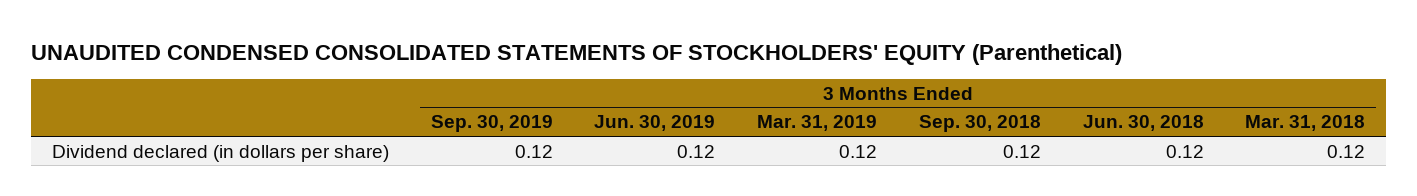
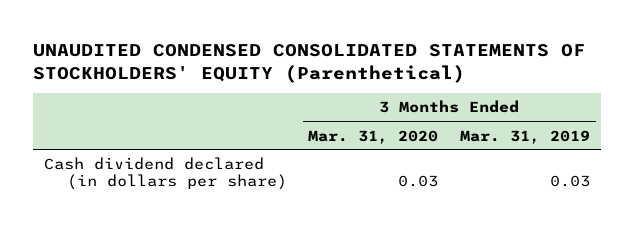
[430,115,553,133] Sep. 30, 2019 -> none
[594,115,716,132] Jun. 30, 2019 -> none
[918,115,1041,133] Sep. 30, 2018 -> none
[1082,115,1204,132] Jun. 30, 2018 -> none
[1245,115,1366,132] Mar. 31, 2018 -> none
none -> [308,129,439,144] Mar. 31, 2020
[51,144,389,162] Dividend declared (in dollars per share) -> [44,157,287,191] Cash dividend declared (in dollars per share)
[839,144,878,158] 0.12 -> [550,175,591,188] 0.03

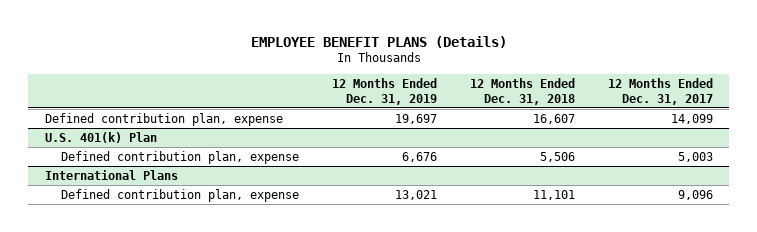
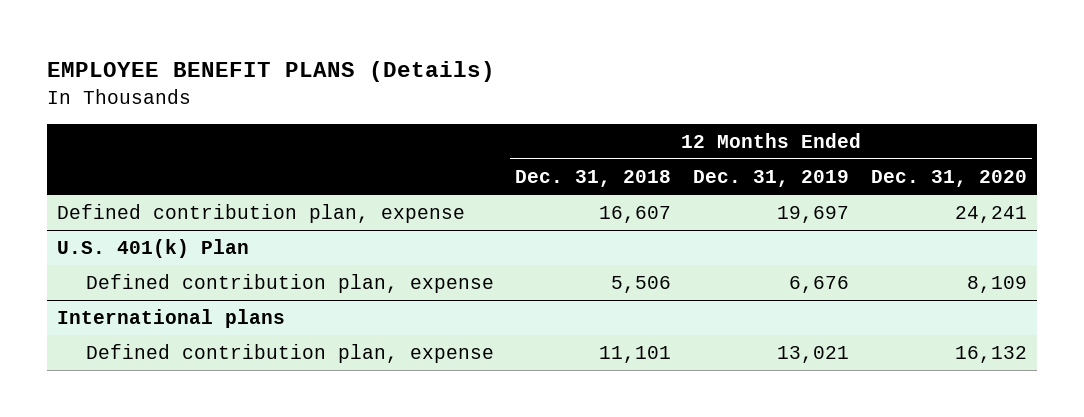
[607,77,713,105] 12 Months Ended Dec. 31, 2017 -> none
none -> [870,170,1027,188] Dec. 31, 2020
[44,169,178,180] International Plans -> [57,309,286,329] International plans

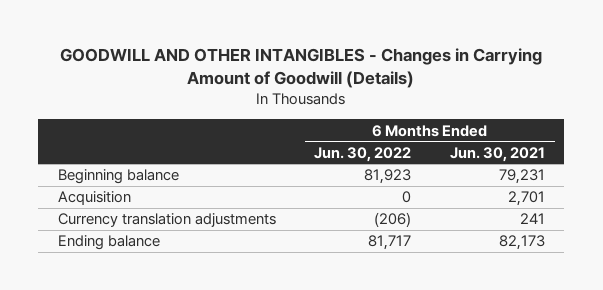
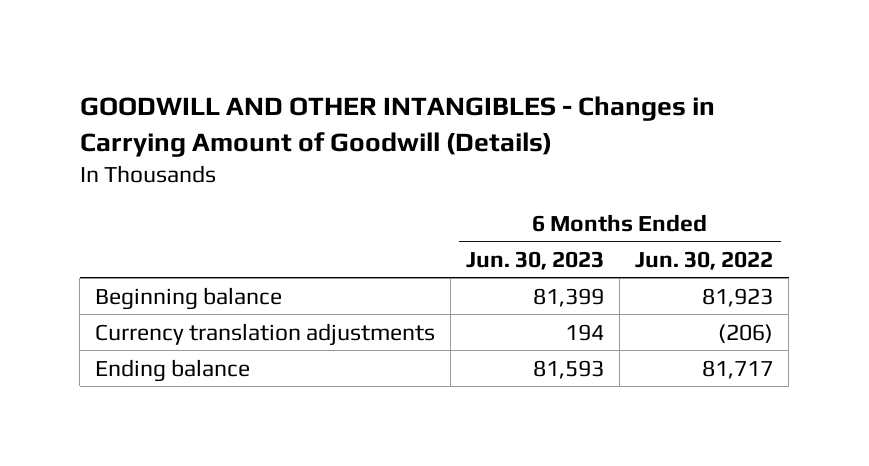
[450,146,546,162] Jun. 30, 2021 -> none
none -> [466,250,605,270] Jun. 30, 2023
[57,191,131,206] Acquisition -> none

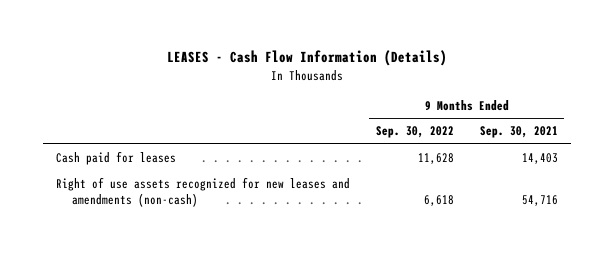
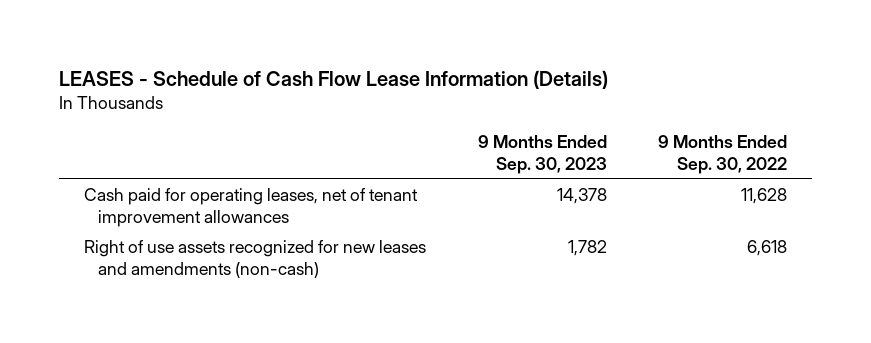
[166,50,447,67] LEASES - Cash Flow Information (Details) -> [58,69,608,89] LEASES - Schedule of Cash Flow Lease Information (Details)
[479,126,558,139] Sep. 30, 2021 -> none
none -> [477,134,607,175] 9 Months Ended Sep. 30, 2023
[55,151,176,166] Cash paid for leases -> [84,187,419,228] Cash paid for operating leases, net of tenant improvement allowances

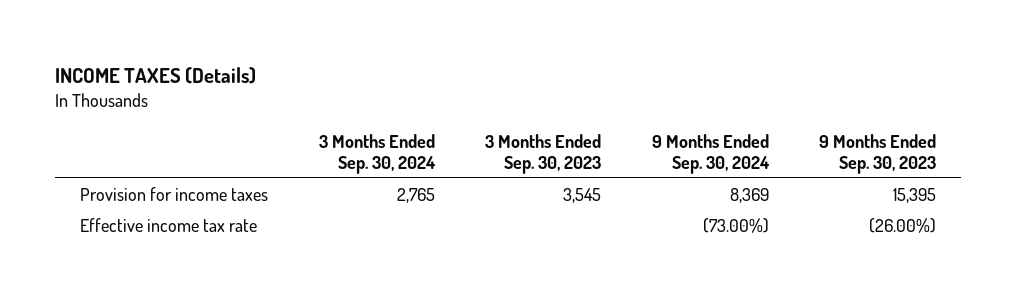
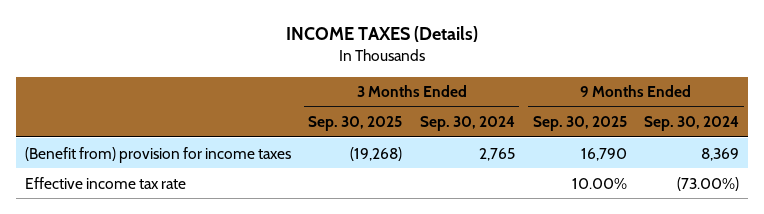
[485,133,602,174] 3 Months Ended Sep. 30, 2023 -> none
[819,133,937,174] 9 Months Ended Sep. 30, 2023 -> none
none -> [308,116,403,132] Sep. 30, 2025
none -> [532,116,627,132] Sep. 30, 2025
[80,187,269,202] Provision for income taxes -> [24,146,291,163] (Benefit from) provision for income taxes

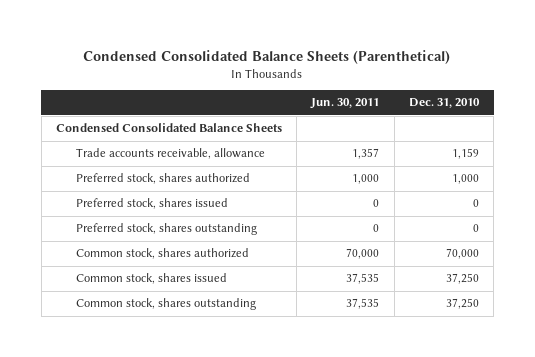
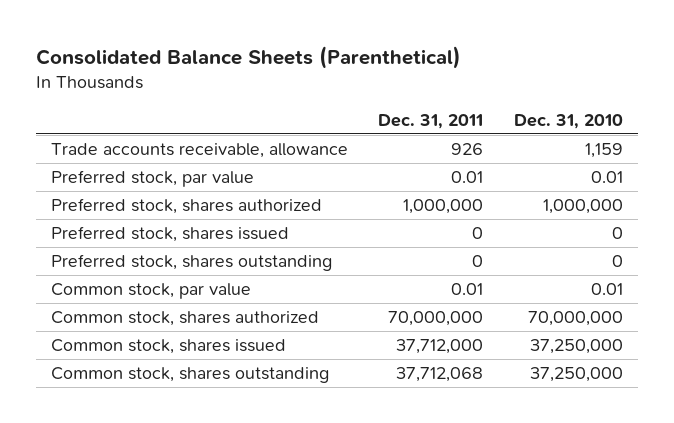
[83,49,451,64] Condensed Consolidated Balance Sheets (Parenthetical) -> [35,45,461,69] Consolidated Balance Sheets (Parenthetical)
[310,98,380,110] Jun. 30, 2011 -> none
none -> [378,113,484,129] Dec. 31, 2011
[56,123,283,133] Condensed Consolidated Balance Sheets -> none
none -> [50,170,254,188] Preferred stock, par value
[451,174,479,185] 1,000 -> [542,199,623,215] 1,000,000
none -> [50,283,251,300] Common stock, par value
[445,248,479,260] 70,000 -> [527,311,623,327] 70,000,000
[445,273,479,285] 37,250 -> [529,339,623,355] 37,250,000
[445,298,479,310] 37,250 -> [529,367,623,383] 37,250,000

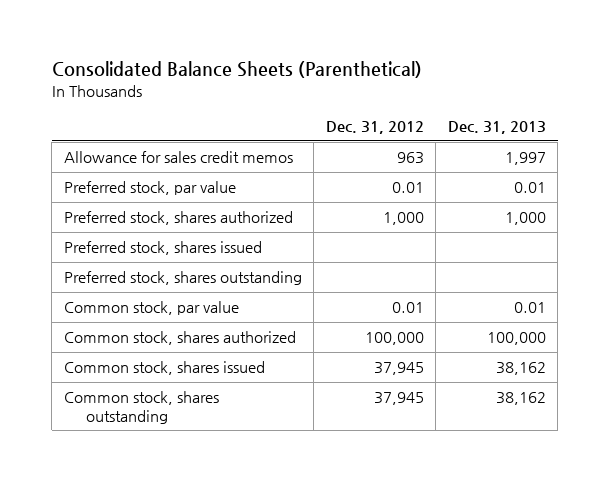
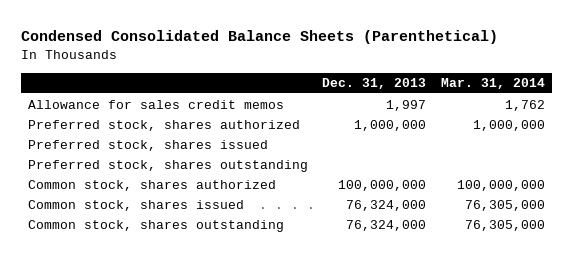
[51,61,422,79] Consolidated Balance Sheets (Parenthetical) -> [20,30,498,45] Condensed Consolidated Balance Sheets (Parenthetical)
[325,121,424,135] Dec. 31, 2012 -> none
none -> [440,78,545,90] Mar. 31, 2014
[63,181,236,196] Preferred stock, par value -> none
[504,212,546,226] 1,000 -> [354,119,427,131] 1,000,000
[63,301,239,316] Common stock, par value -> none
[486,332,546,346] 100,000 -> [338,179,427,191] 100,000,000
[495,362,546,376] 38,162 -> [346,199,427,211] 76,324,000
[495,392,546,406] 38,162 -> [346,219,427,231] 76,324,000

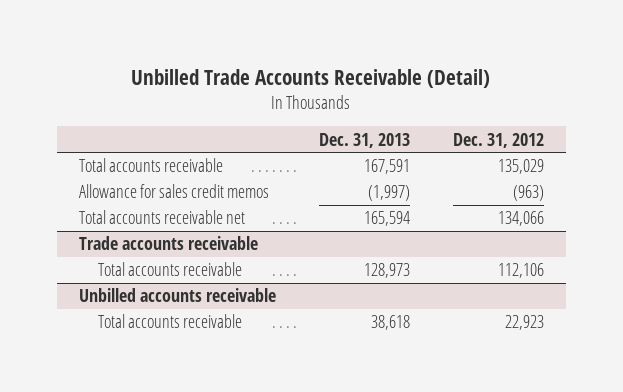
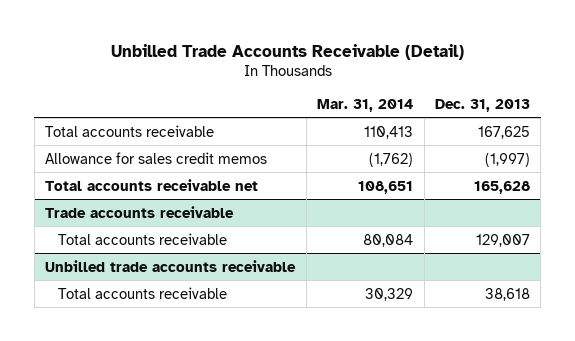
[453,132,545,148] Dec. 31, 2012 -> none
none -> [317,98,414,112] Mar. 31, 2014
[363,159,410,175] 167,591 -> [477,125,530,139] 167,625
[363,211,410,227] 165,594 -> [473,180,530,194] 165,628
[363,263,410,279] 128,973 -> [475,233,530,247] 129,007
[78,288,276,303] Unbilled accounts receivable -> [45,259,297,272] Unbilled trade accounts receivable

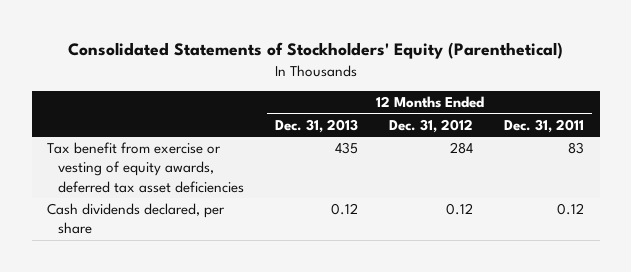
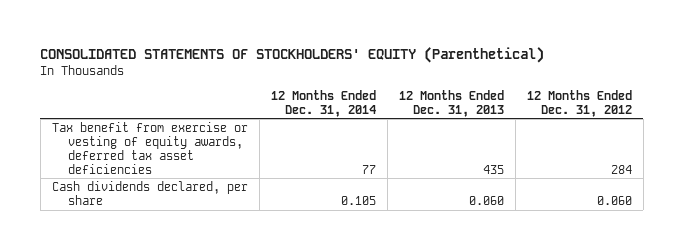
[67,42,563,60] Consolidated Statements of Stockholders' Equity (Parenthetical) -> [40,46,545,63] CONSOLIDATED STATEMENTS OF STOCKHOLDERS' EQUITY (Parenthetical)
[504,119,585,134] Dec. 31, 2011 -> none
none -> [270,89,376,117] 12 Months Ended Dec. 31, 2014
[330,203,358,216] 0.12 -> [468,195,504,205] 0.060
[446,203,474,216] 0.12 -> [596,195,632,205] 0.060

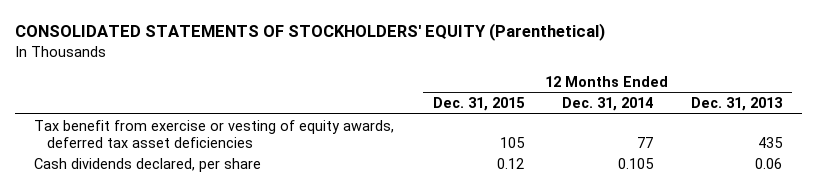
[526,89,632,117] 12 Months Ended Dec. 31, 2012 -> none
none -> [432,97,525,112] Dec. 31, 2015
[468,195,504,205] 0.060 -> [755,157,783,169] 0.06

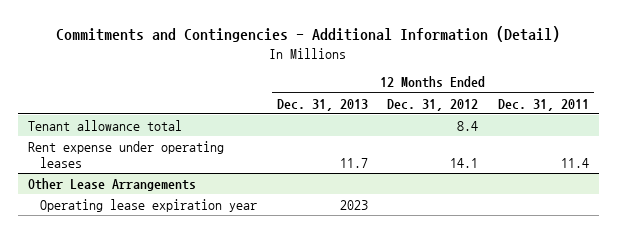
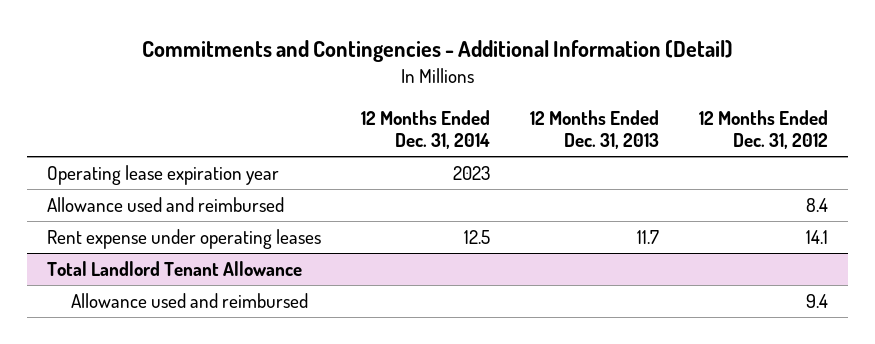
[498,98,590,111] Dec. 31, 2011 -> none
none -> [361,109,491,150] 12 Months Ended Dec. 31, 2014
none -> [47,164,280,185] Operating lease expiration year
[27,120,182,132] Tenant allowance total -> [47,196,285,212] Allowance used and reimbursed
[27,178,196,192] Other Lease Arrangements -> none
[40,199,258,213] Operating lease expiration year -> none
none -> [47,260,303,276] Total Landlord Tenant Allowance
none -> [70,292,308,308] Allowance used and reimbursed

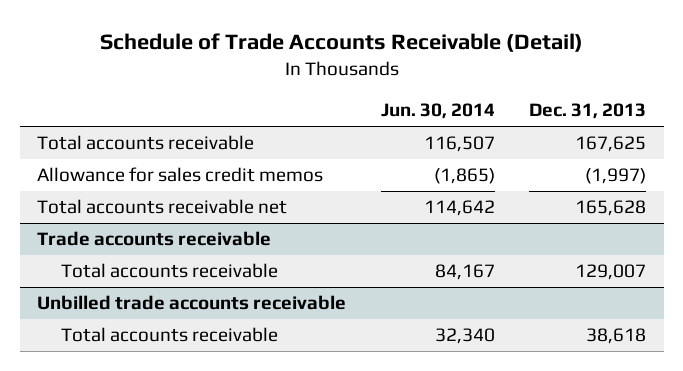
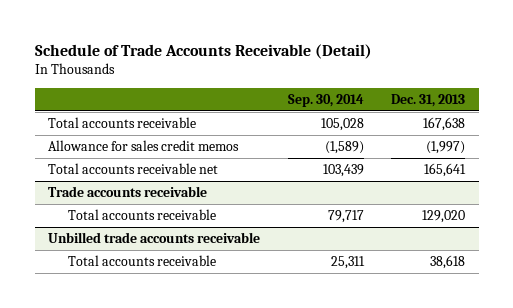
[380,103,495,120] Jun. 30, 2014 -> none
none -> [287,93,364,107] Sep. 30, 2014
[575,136,647,153] 167,625 -> [423,116,466,131] 167,638
[575,200,647,217] 165,628 -> [424,162,467,177] 165,641
[575,264,647,281] 129,007 -> [422,209,466,223] 129,020

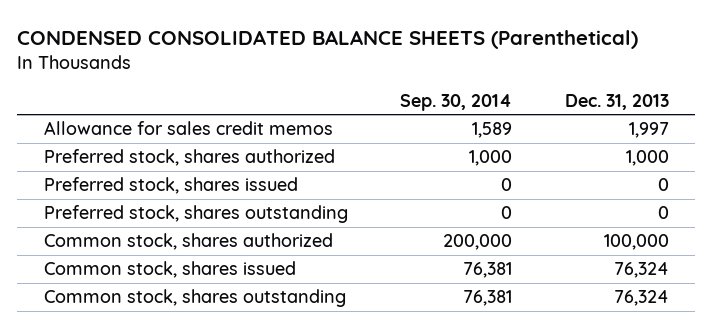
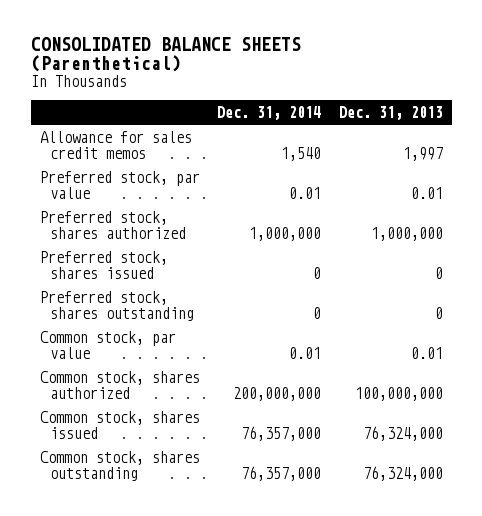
[17,29,639,49] CONDENSED CONSOLIDATED BALANCE SHEETS (Parenthetical) -> [30,36,301,73] CONSOLIDATED BALANCE SHEETS (Parenthetical)
[400,93,513,111] Sep. 30, 2014 -> none
none -> [217,105,322,120] Dec. 31, 2014
none -> [39,170,200,199] Preferred stock, par value
[625,150,669,167] 1,000 -> [370,226,443,241] 1,000,000
none -> [39,330,176,359] Common stock, par value
[603,234,669,251] 100,000 -> [354,386,443,401] 100,000,000
[613,262,669,279] 76,324 -> [362,425,443,441] 76,324,000
[613,290,669,307] 76,324 -> [362,465,443,481] 76,324,000

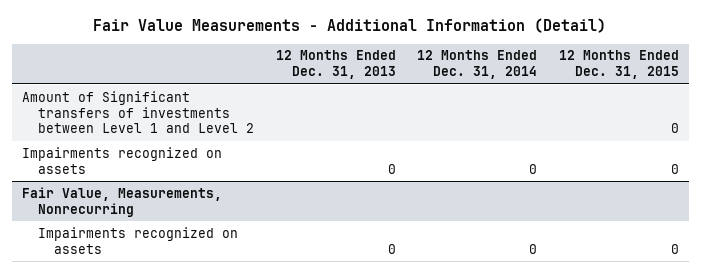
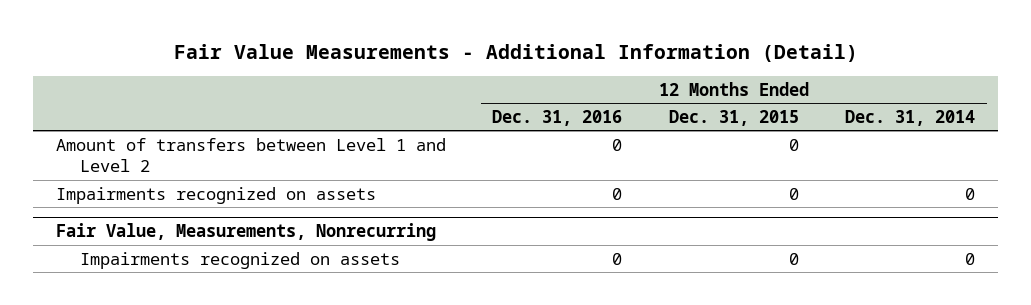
[275,50,396,80] 12 Months Ended Dec. 31, 2013 -> none
none -> [492,109,623,126] Dec. 31, 2016
[22,90,255,134] Amount of Significant transfers of investments between Level 1 and Level 2 -> [56,137,447,173] Amount of transfers between Level 1 and Level 2

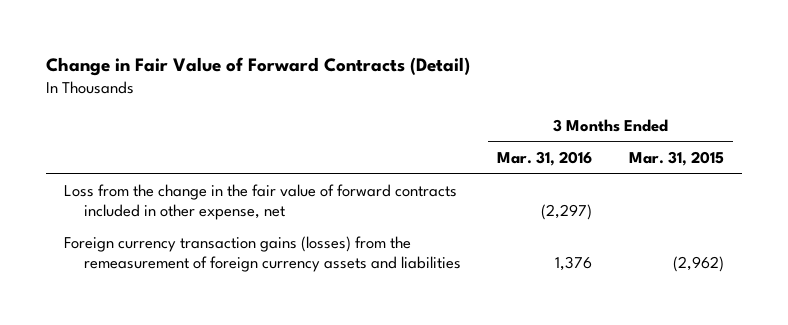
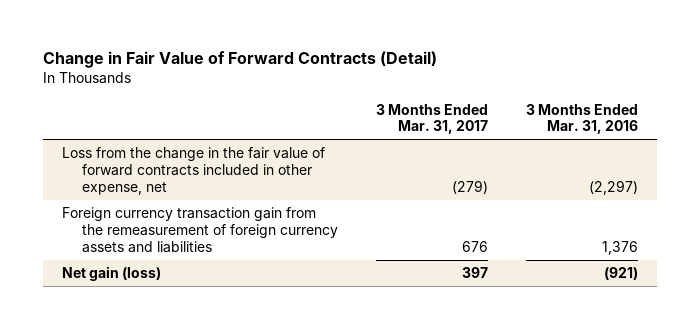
[629,150,725,166] Mar. 31, 2015 -> none
none -> [375,103,488,135] 3 Months Ended Mar. 31, 2017
[63,236,461,273] Foreign currency transaction gains (losses) from the remeasurement of foreign currency assets and liabilities -> [61,207,338,253] Foreign currency transaction gain from the remeasurement of foreign currency assets and liabilities
none -> [61,266,161,282] Net gain (loss)

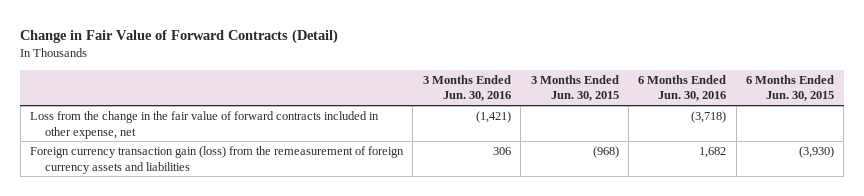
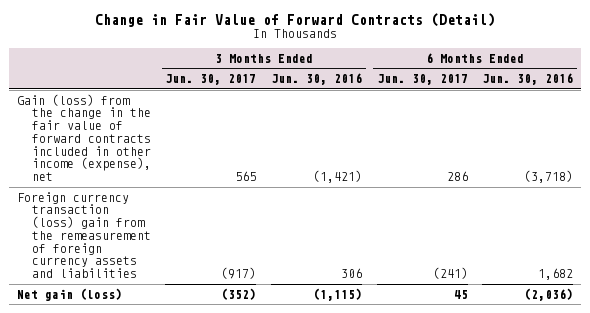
[530,74,619,102] 3 Months Ended Jun. 30, 2015 -> none
[746,74,835,102] 6 Months Ended Jun. 30, 2015 -> none
none -> [165,74,257,86] Jun. 30, 2017
none -> [376,74,468,86] Jun. 30, 2017
[30,110,380,139] Loss from the change in the fair value of forward contracts included in other expense, net -> [16,93,151,182] Gain (loss) from the change in the fair value of forward contracts included in other income (expense), net
[30,145,405,174] Foreign currency transaction gain (loss) from the remeasurement of foreign currency assets and liabilities -> [16,191,151,279] Foreign currency transaction (loss) gain from the remeasurement of foreign currency assets and liabilities
none -> [16,287,122,301] Net gain (loss)

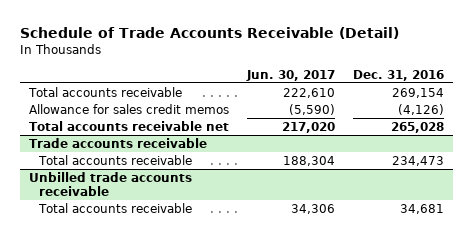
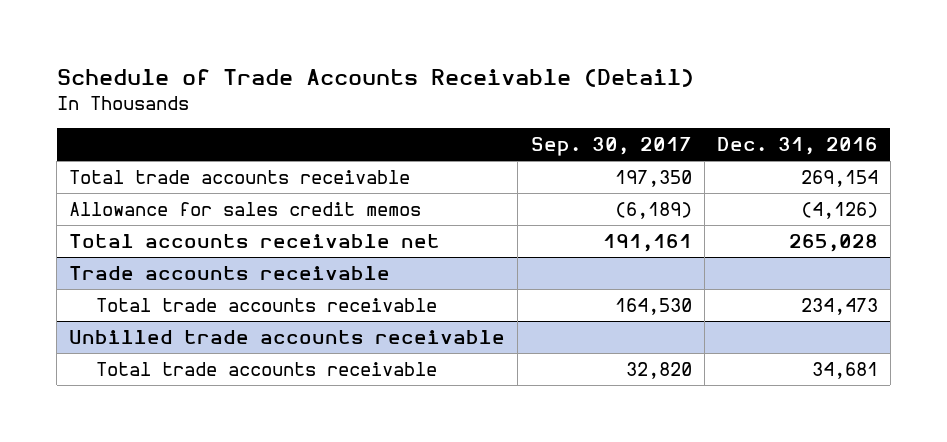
[246,69,336,81] Jun. 30, 2017 -> none
none -> [530,137,692,157] Sep. 30, 2017
[28,86,183,97] Total accounts receivable -> [69,169,411,184] Total trade accounts receivable
[37,154,192,165] Total accounts receivable -> [96,297,438,312] Total trade accounts receivable
[37,202,192,213] Total accounts receivable -> [96,361,438,376] Total trade accounts receivable

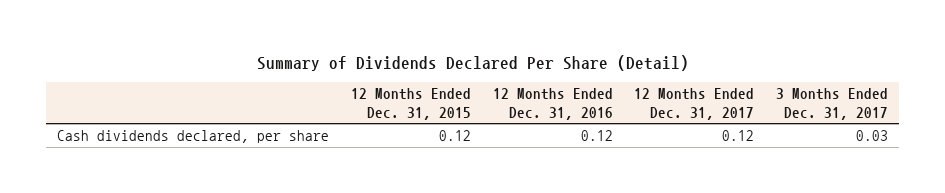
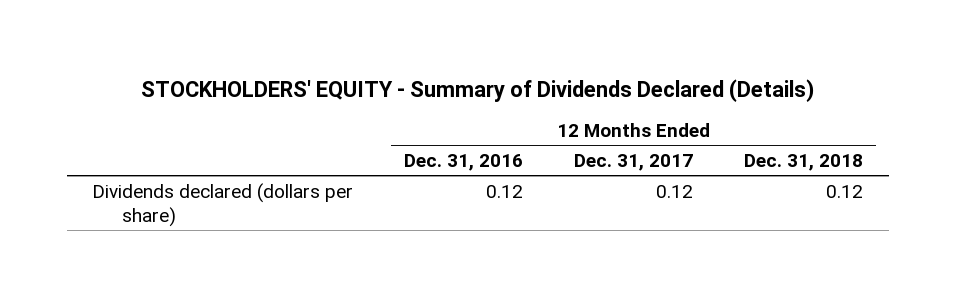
[256,54,689,71] Summary of Dividends Declared Per Share (Detail) -> [140,78,814,102] STOCKHOLDERS' EQUITY - Summary of Dividends Declared (Details)
[350,88,471,120] 12 Months Ended Dec. 31, 2015 -> none
[776,88,889,120] 3 Months Ended Dec. 31, 2017 -> none
none -> [744,154,864,172] Dec. 31, 2018
[56,129,329,143] Cash dividends declared, per share -> [92,182,354,228] Dividends declared (dollars per share)

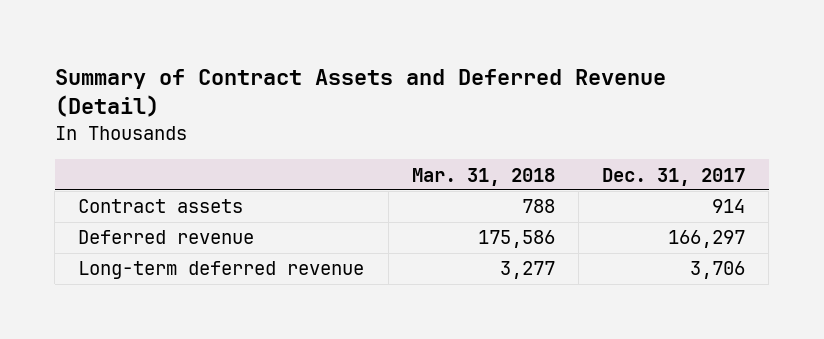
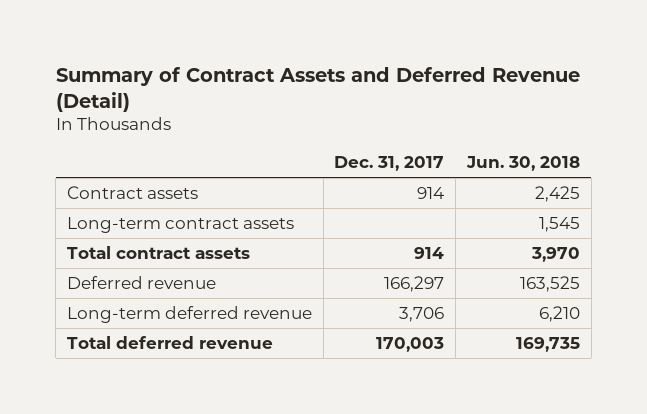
[411,167,555,186] Mar. 31, 2018 -> none
none -> [465,156,580,172] Jun. 30, 2018
none -> [66,216,294,233] Long-term contract assets
none -> [66,245,250,259] Total contract assets
none -> [66,335,273,349] Total deferred revenue

